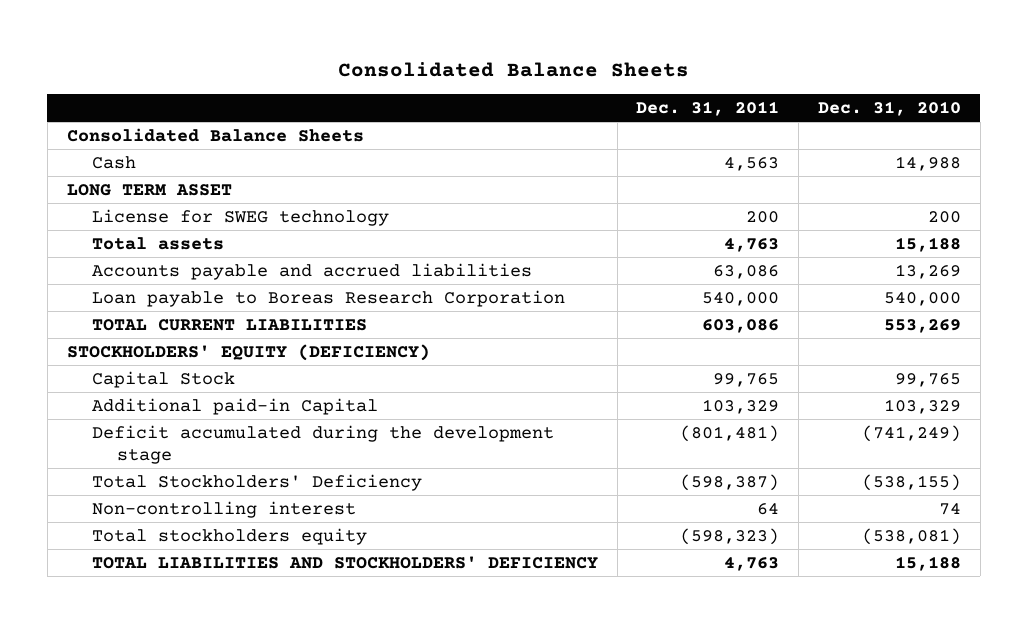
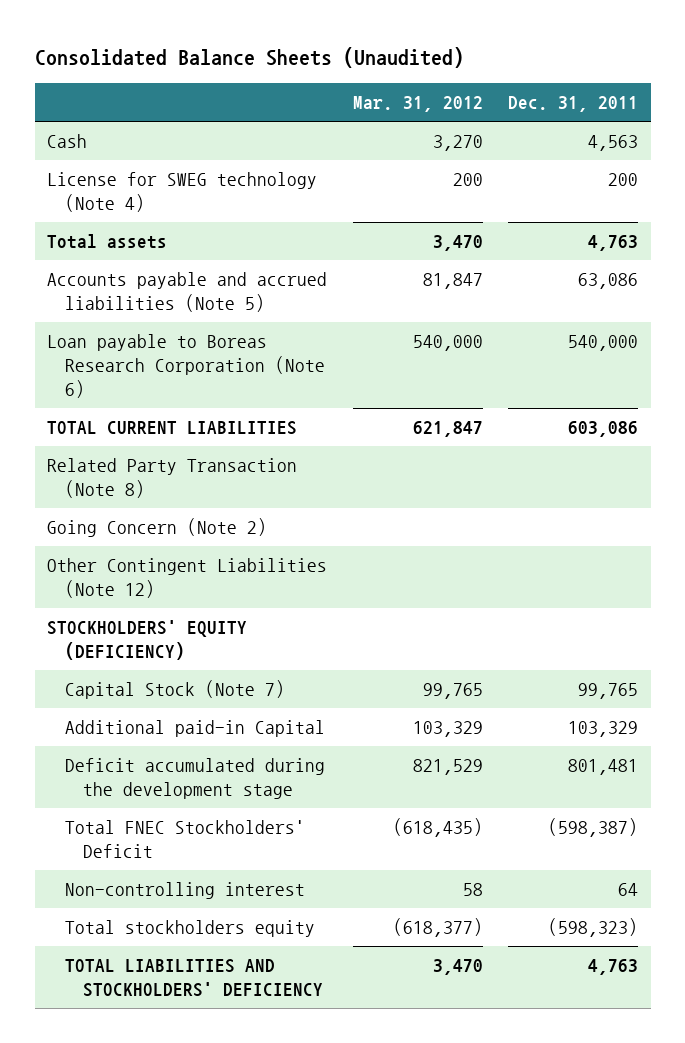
[337,61,689,77] Consolidated Balance Sheets -> [34,47,464,69] Consolidated Balance Sheets (Unaudited)
[818,101,962,117] Dec. 31, 2010 -> none
none -> [352,96,483,113] Mar. 31, 2012
[66,127,364,142] Consolidated Balance Sheets -> none
[66,183,232,196] LONG TERM ASSET -> none
[91,208,389,226] License for SWEG technology -> [47,172,318,213] License for SWEG technology (Note 4)
[91,262,532,280] Accounts payable and accrued liabilities -> [47,272,328,313] Accounts payable and accrued liabilities (Note 5)
[91,289,565,307] Loan payable to Boreas Research Corporation -> [47,334,326,398] Loan payable to Boreas Research Corporation (Note 6)
none -> [47,458,298,499] Related Party Transaction (Note 8)
none -> [47,518,268,538] Going Concern (Note 2)
none -> [47,558,328,599] Other Contingent Liabilities (Note 12)
[91,370,235,388] Capital Stock -> [65,680,286,700] Capital Stock (Note 7)
[680,424,780,442] (801,481) -> [567,759,638,776] 801,481
[91,473,422,491] Total Stockholders' Deficiency -> [65,820,306,859] Total FNEC Stockholders' Deficit

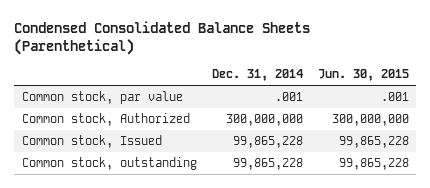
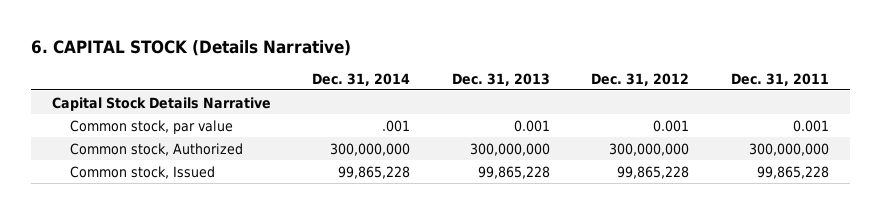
[14,20,311,56] Condensed Consolidated Balance Sheets (Parenthetical) -> [30,39,351,56] 6. CAPITAL STOCK (Details Narrative)
[317,69,409,82] Jun. 30, 2015 -> none
none -> [451,72,550,86] Dec. 31, 2013
none -> [591,72,690,86] Dec. 31, 2012
none -> [731,72,830,86] Dec. 31, 2011
none -> [51,96,271,111] Capital Stock Details Narrative
[21,157,197,171] Common stock, outstanding -> none

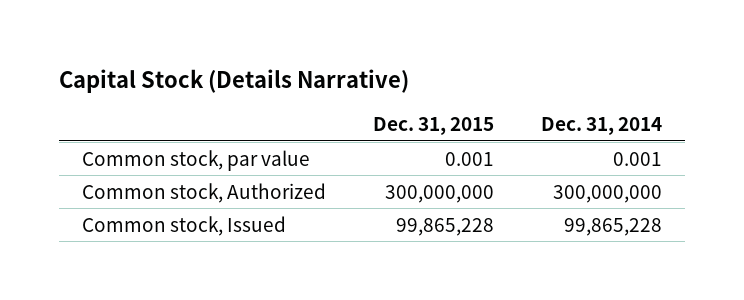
[30,39,351,56] 6. CAPITAL STOCK (Details Narrative) -> [58,69,409,94] Capital Stock (Details Narrative)
[451,72,550,86] Dec. 31, 2013 -> none
[591,72,690,86] Dec. 31, 2012 -> none
[731,72,830,86] Dec. 31, 2011 -> none
none -> [373,117,495,136] Dec. 31, 2015
[51,96,271,111] Capital Stock Details Narrative -> none
[382,119,411,132] .001 -> [612,151,662,166] 0.001

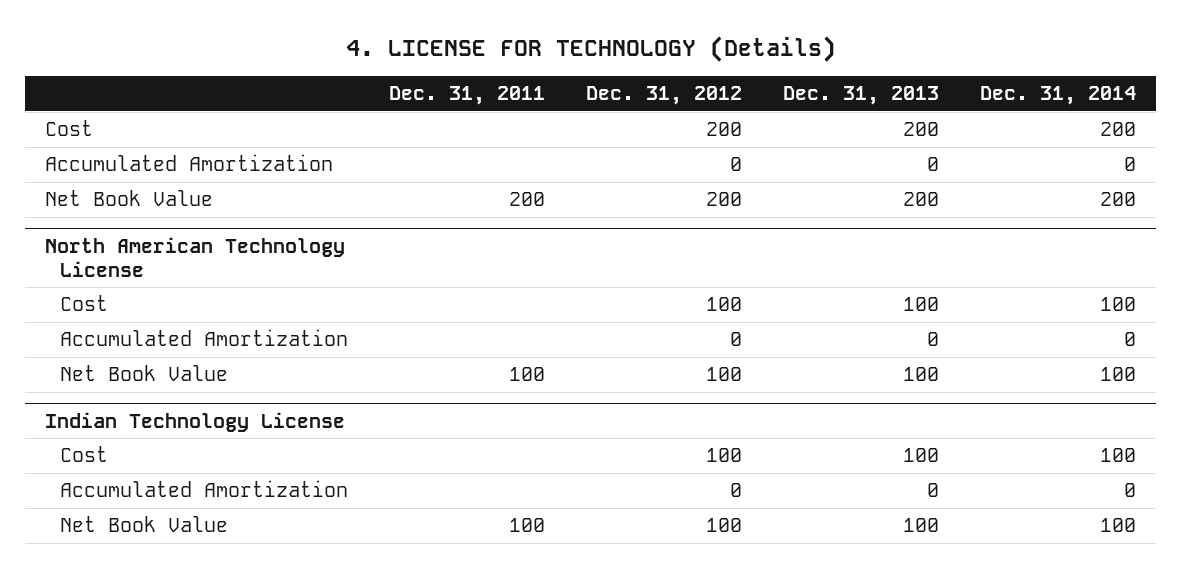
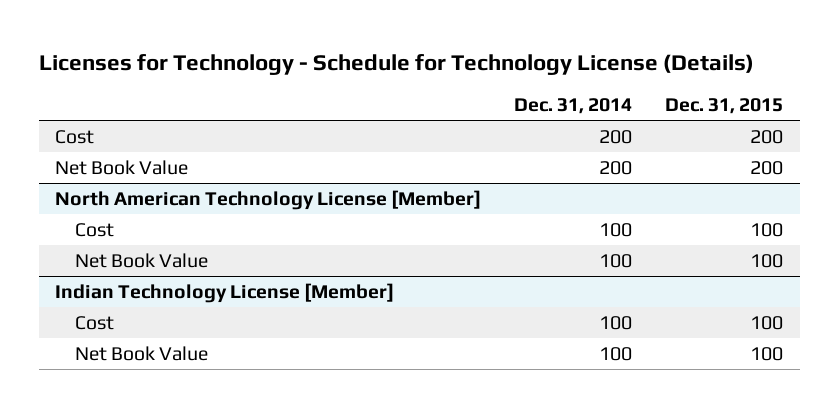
[345,35,836,62] 4. LICENSE FOR TECHNOLOGY (Details) -> [38,53,754,75] Licenses for Technology - Schedule for Technology License (Details)
[388,86,545,106] Dec. 31, 2011 -> none
[585,86,742,106] Dec. 31, 2012 -> none
[782,86,939,106] Dec. 31, 2013 -> none
none -> [665,98,784,115] Dec. 31, 2015
[45,154,334,172] Accumulated Amortization -> none
[45,237,346,277] North American Technology License -> [55,189,482,210] North American Technology License [Member]
[59,329,348,347] Accumulated Amortization -> none
[45,412,346,433] Indian Technology License -> [55,282,395,303] Indian Technology License [Member]
[59,480,348,498] Accumulated Amortization -> none

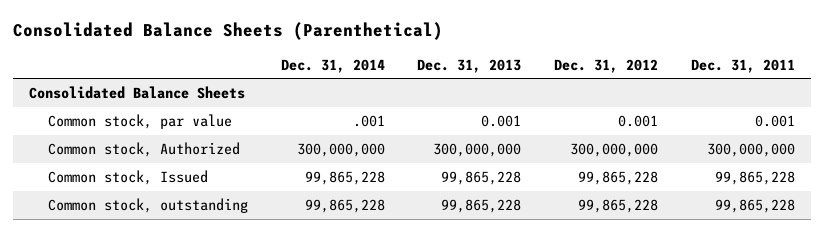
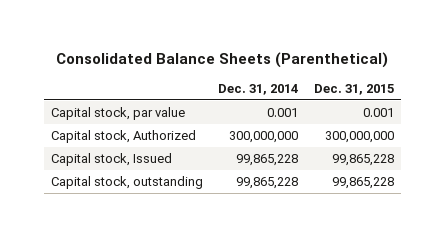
[417,58,522,73] Dec. 31, 2013 -> none
[554,58,659,73] Dec. 31, 2012 -> none
[690,58,795,73] Dec. 31, 2011 -> none
none -> [313,84,394,96] Dec. 31, 2015
[29,86,246,100] Consolidated Balance Sheets -> none
[47,114,232,130] Common stock, par value -> [51,107,186,121] Capital stock, par value
[352,115,385,128] .001 -> [267,108,299,118] 0.001
[47,142,240,158] Common stock, Authorized -> [51,130,197,144] Capital stock, Authorized
[47,170,208,186] Common stock, Issued -> [51,153,173,167] Capital stock, Issued
[47,198,248,214] Common stock, outstanding -> [51,176,204,190] Capital stock, outstanding

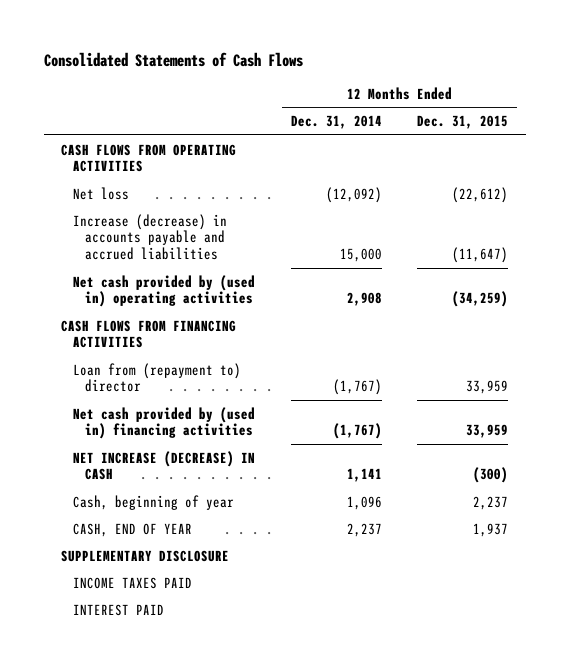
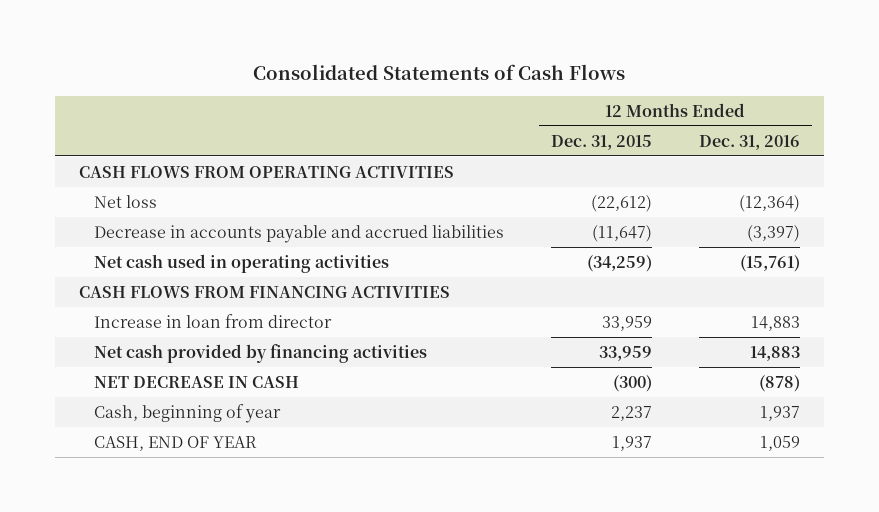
[290,115,382,130] Dec. 31, 2014 -> none
none -> [698,134,800,150] Dec. 31, 2016
[73,213,228,260] Increase (decrease) in accounts payable and accrued liabilities -> [93,224,504,243] Decrease in accounts payable and accrued liabilities
[73,274,256,308] Net cash provided by (used in) operating activities -> [93,253,389,273] Net cash used in operating activities
[73,362,242,393] Loan from (repayment to) director -> [93,313,332,328] Increase in loan from director
[73,406,256,440] Net cash provided by (used in) financing activities -> [93,343,427,363] Net cash provided by financing activities
[73,450,256,481] NET INCREASE (DECREASE) IN CASH -> [93,375,299,388] NET DECREASE IN CASH
[61,549,230,562] SUPPLEMENTARY DISCLOSURE -> none
[73,576,193,589] INCOME TAXES PAID -> none
[73,603,165,616] INTEREST PAID -> none

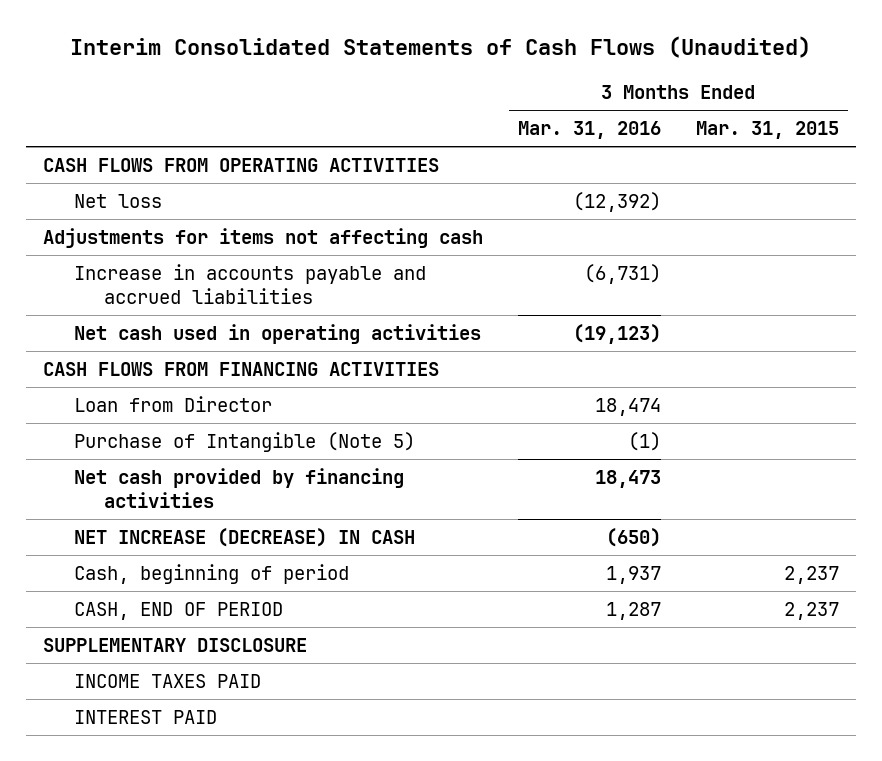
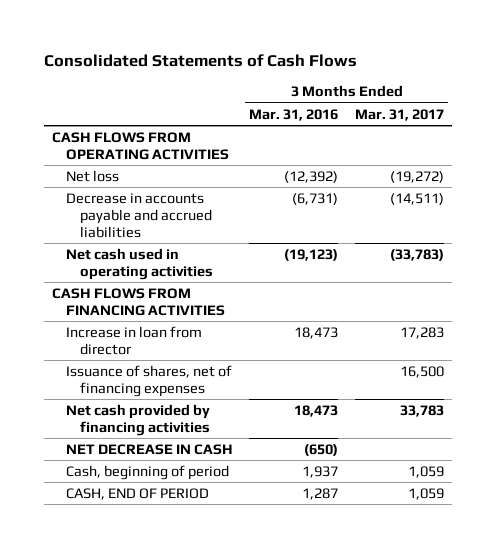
[70,36,812,59] Interim Consolidated Statements of Cash Flows (Unaudited) -> [43,53,357,67] Consolidated Statements of Cash Flows
[695,121,839,140] Mar. 31, 2015 -> none
none -> [355,108,445,121] Mar. 31, 2017
[43,227,484,248] Adjustments for items not affecting cash -> none
[73,263,426,305] Increase in accounts payable and accrued liabilities -> [65,192,212,238] Decrease in accounts payable and accrued liabilities
[73,431,415,452] Purchase of Intangible (Note 5) -> none
[73,395,272,412] Loan from Director -> [65,325,202,355] Increase in loan from director
[595,397,662,416] 18,474 -> [294,326,339,339] 18,473
none -> [65,364,232,397] Issuance of shares, net of financing expenses
[73,527,415,547] NET INCREASE (DECREASE) IN CASH -> [65,443,233,455] NET DECREASE IN CASH
[43,637,308,652] SUPPLEMENTARY DISCLOSURE -> none
[73,673,261,688] INCOME TAXES PAID -> none
[73,709,217,724] INTEREST PAID -> none

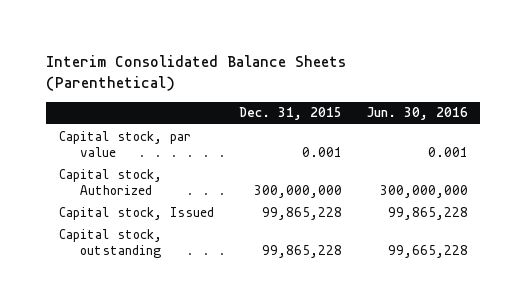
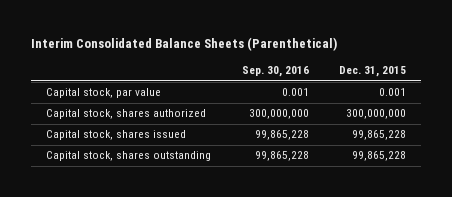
[366,107,468,121] Jun. 30, 2016 -> none
none -> [241,66,309,78] Sep. 30, 2016
[58,168,162,196] Capital stock, Authorized -> [46,109,207,120] Capital stock, shares authorized
[58,206,214,220] Capital stock, Issued -> [46,130,187,141] Capital stock, shares issued
[58,228,162,259] Capital stock, outstanding -> [46,151,212,162] Capital stock, shares outstanding

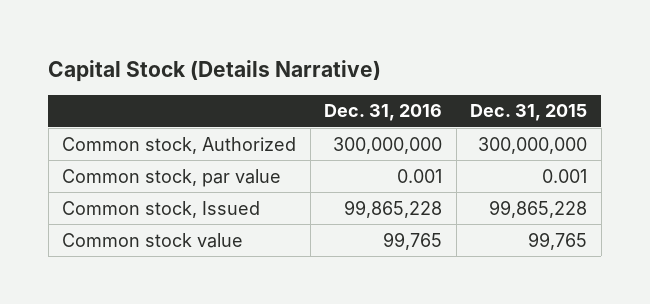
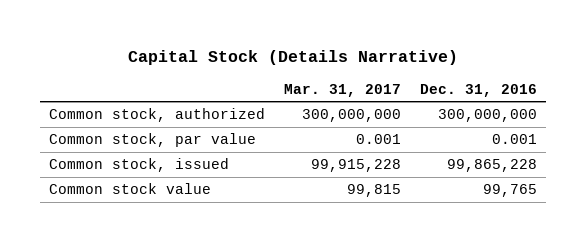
[470,104,588,122] Dec. 31, 2015 -> none
none -> [284,83,402,97] Mar. 31, 2017
[62,136,297,154] Common stock, Authorized -> [49,108,266,123] Common stock, authorized
[62,200,261,218] Common stock, Issued -> [49,158,230,173] Common stock, issued

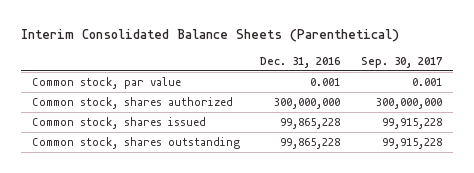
[128,50,459,66] Capital Stock (Details Narrative) -> [21,29,400,43] Interim Consolidated Balance Sheets (Parenthetical)
[284,83,402,97] Mar. 31, 2017 -> none
none -> [361,56,443,68] Sep. 30, 2017
[49,108,266,123] Common stock, authorized -> none
[49,183,212,195] Common stock value -> none
none -> [31,97,233,110] Common stock, shares authorized
[49,158,230,173] Common stock, issued -> [31,117,206,130] Common stock, shares issued
none -> [31,137,240,150] Common stock, shares outstanding

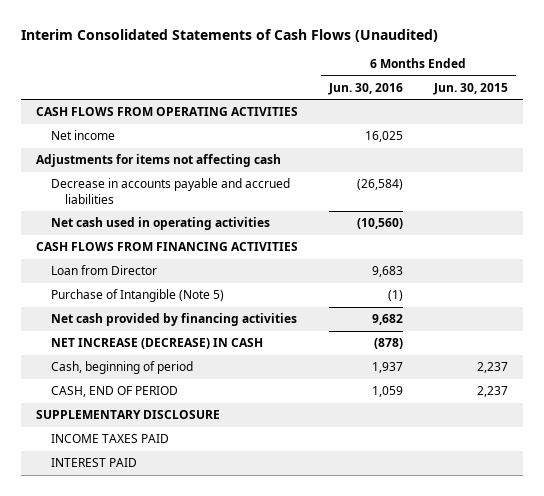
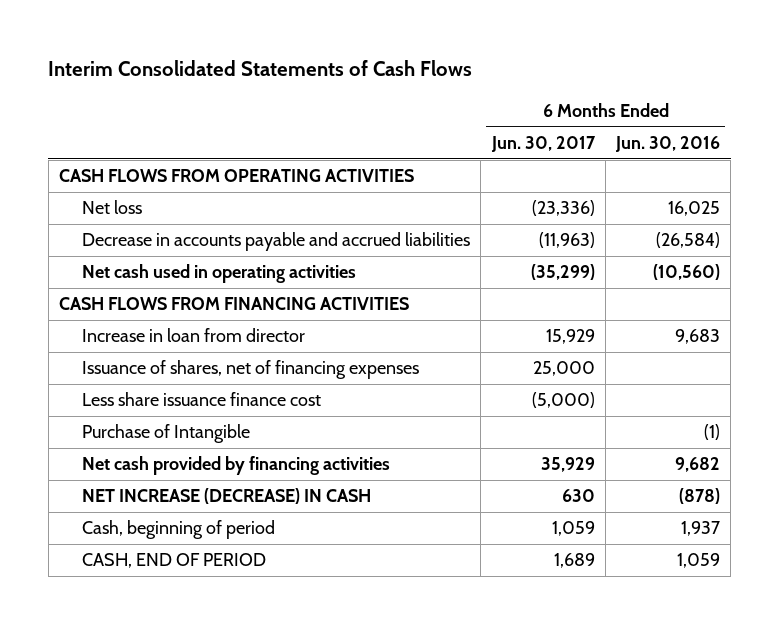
[20,28,438,42] Interim Consolidated Statements of Cash Flows (Unaudited) -> [48,60,473,77] Interim Consolidated Statements of Cash Flows
[432,82,508,95] Jun. 30, 2015 -> none
none -> [490,135,596,152] Jun. 30, 2017
[36,154,282,168] Adjustments for items not affecting cash -> none
[50,130,115,141] Net income -> [82,200,143,215] Net loss
[50,265,157,276] Loan from Director -> [82,328,306,343] Increase in loan from director
none -> [82,360,420,380] Issuance of shares, net of financing expenses
none -> [82,392,322,407] Less share issuance finance cost
[50,289,224,303] Purchase of Intangible (Note 5) -> [82,424,251,444] Purchase of Intangible
[36,410,221,420] SUPPLEMENTARY DISCLOSURE -> none
[50,434,169,444] INCOME TAXES PAID -> none
[50,458,137,468] INTEREST PAID -> none

